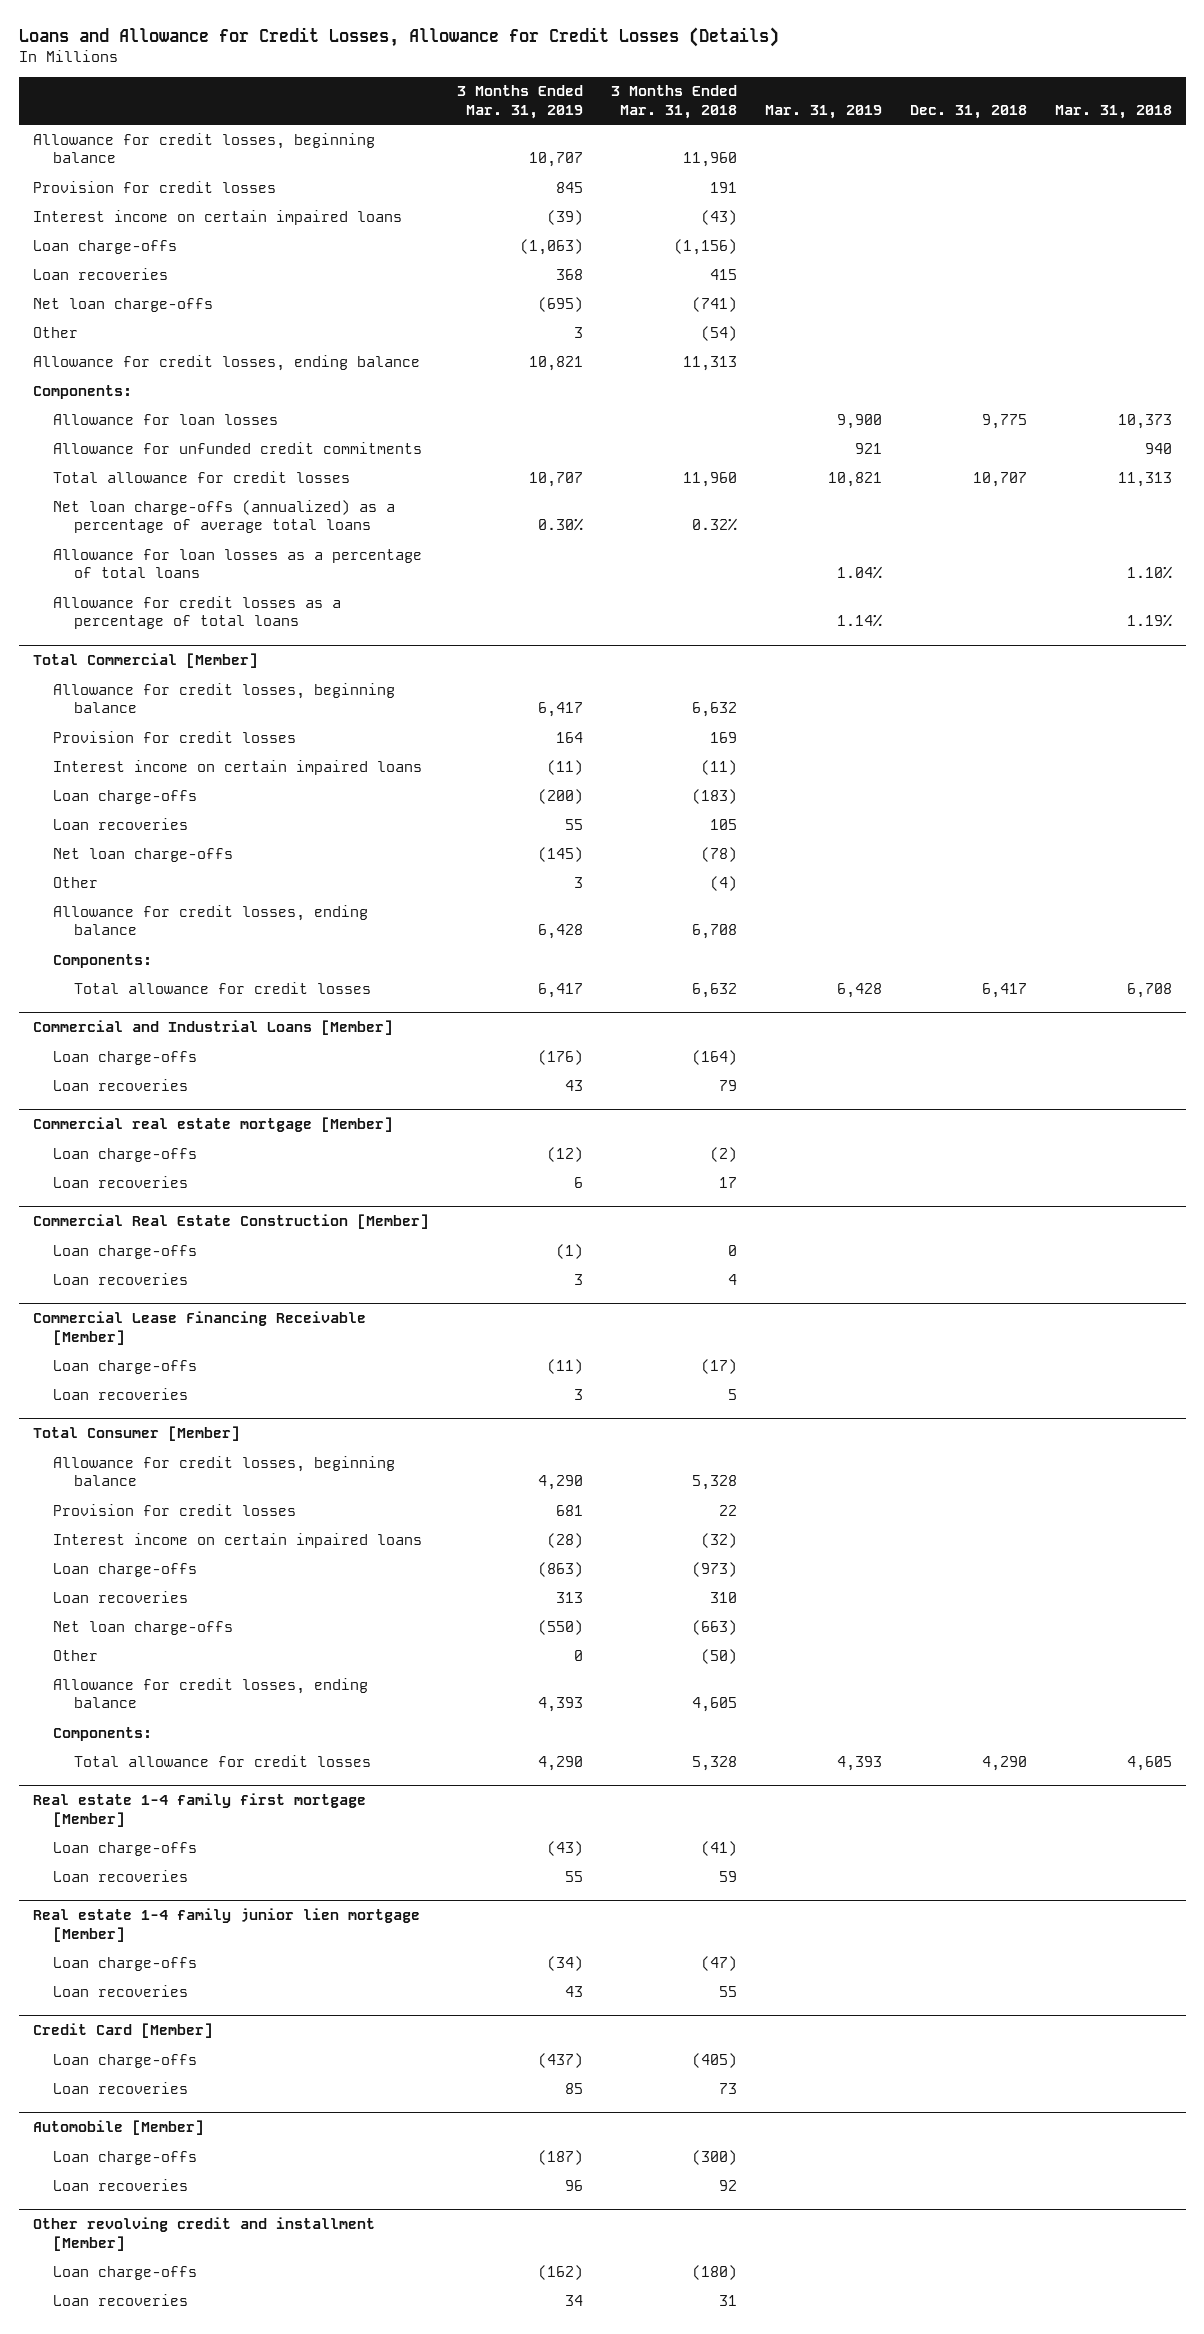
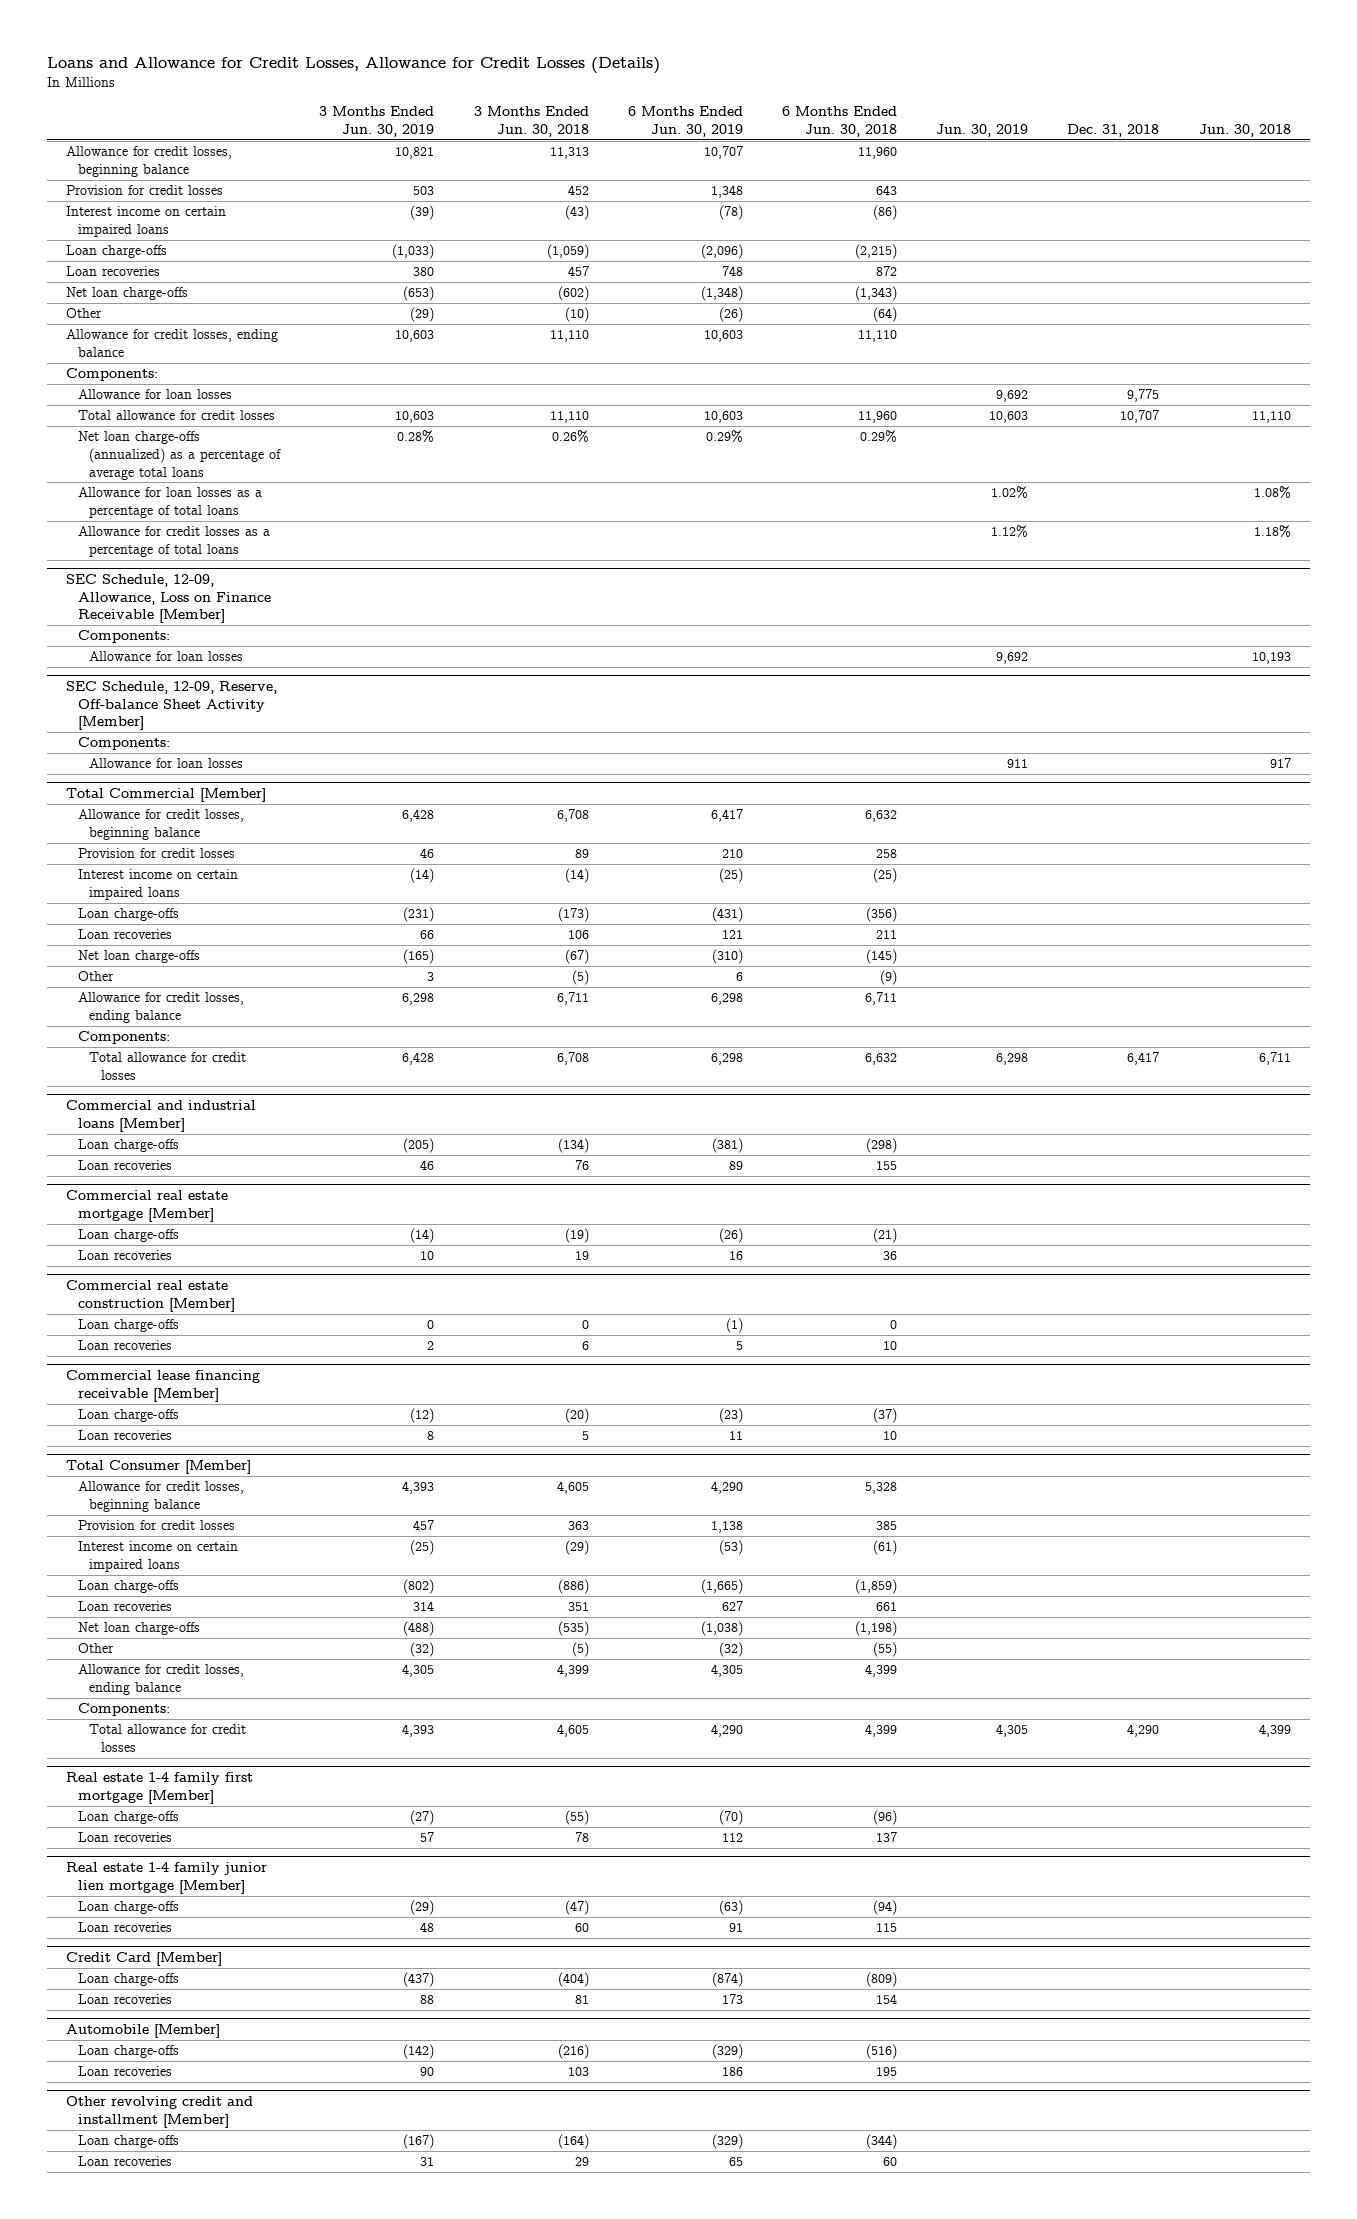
[456,85,583,119] 3 Months Ended Mar. 31, 2019 -> none
[610,85,737,119] 3 Months Ended Mar. 31, 2018 -> none
[764,104,882,119] Mar. 31, 2019 -> none
[1054,104,1172,119] Mar. 31, 2018 -> none
none -> [319,106,435,137] 3 Months Ended Jun. 30, 2019
none -> [473,106,589,137] 3 Months Ended Jun. 30, 2018
none -> [627,106,743,137] 6 Months Ended Jun. 30, 2019
none -> [782,106,898,137] 6 Months Ended Jun. 30, 2018
none -> [936,123,1029,137] Jun. 30, 2019
none -> [1198,123,1291,137] Jun. 30, 2018
[53,441,423,454] Allowance for unfunded credit commitments -> none
none -> [66,574,271,624] SEC Schedule, 12-09, Allowance, Loss on Finance Receivable [Member]
none -> [77,630,170,644] Components:
none -> [89,651,244,662] Allowance for loan losses
none -> [66,681,278,731] SEC Schedule, 12-09, Reserve, Off-balance Sheet Activity [Member]
none -> [77,737,170,751] Components:
none -> [89,758,244,769] Allowance for loan losses
[32,1020,393,1036] Commercial and Industrial Loans [Member] -> [66,1100,257,1132] Commercial and industrial loans [Member]
[32,1214,429,1230] Commercial Real Estate Construction [Member] -> [66,1280,235,1312] Commercial real estate construction [Member]
[32,1311,366,1345] Commercial Lease Financing Receivable [Member] -> [66,1370,261,1402] Commercial lease financing receivable [Member]

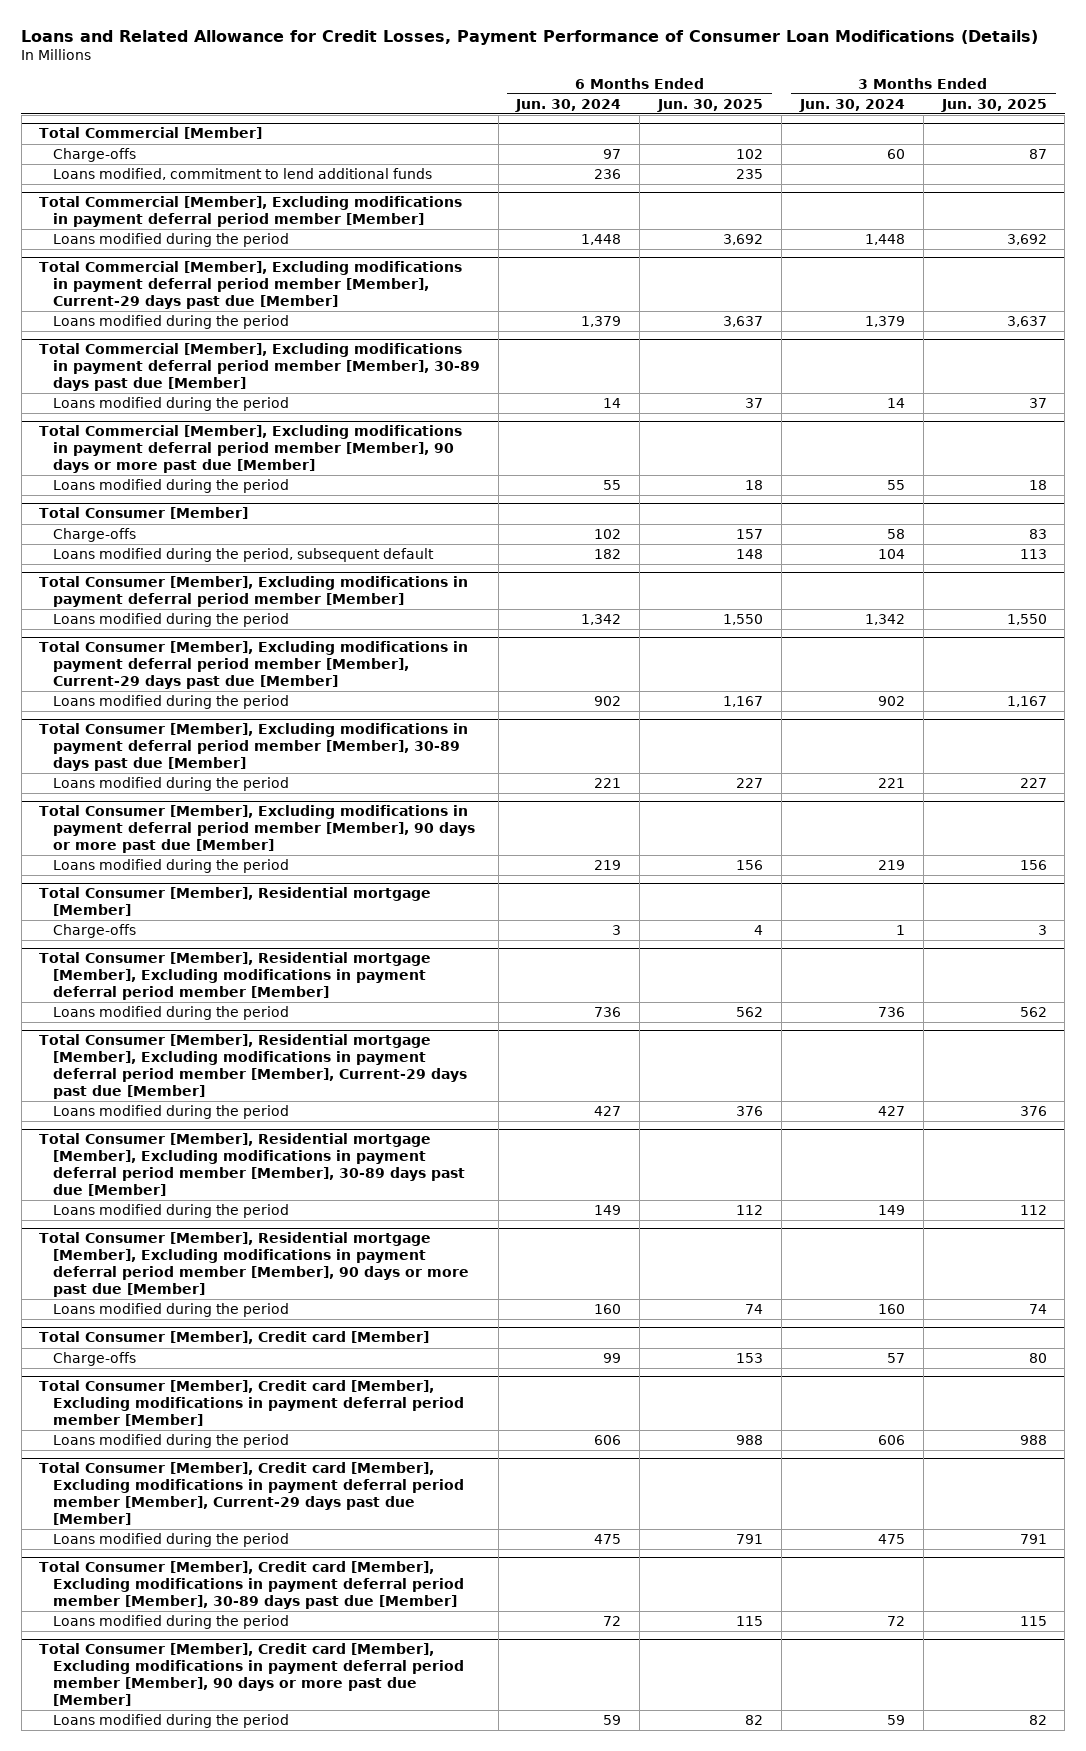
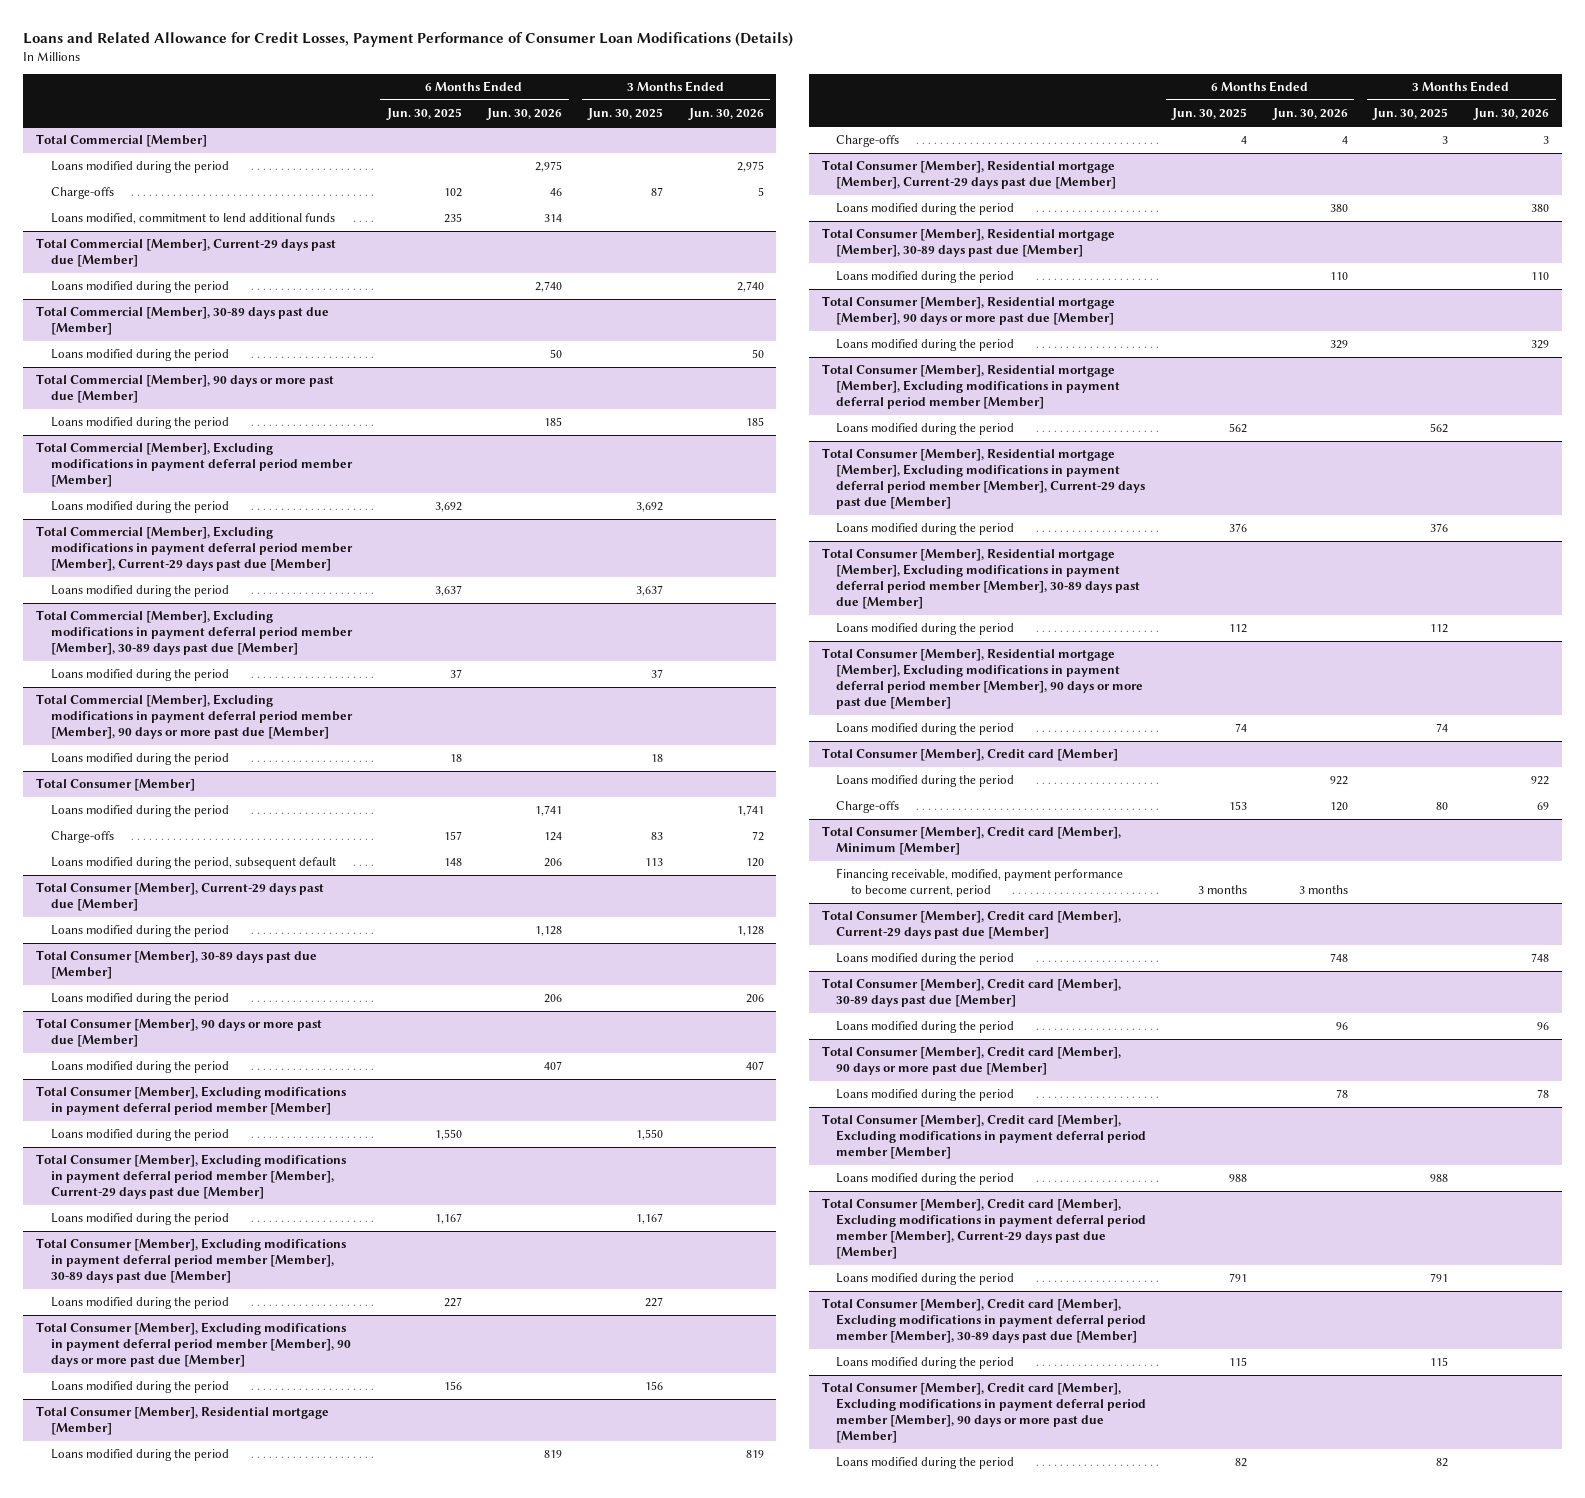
[515,98,622,112] Jun. 30, 2024 -> none
[798,98,905,112] Jun. 30, 2024 -> none
none -> [486,108,563,121] Jun. 30, 2026
none -> [687,108,764,121] Jun. 30, 2026
none -> [50,161,229,174] Loans modified during the period
none -> [36,238,337,268] Total Commercial [Member], Current-29 days past due [Member]
none -> [50,281,229,294] Loans modified during the period
none -> [36,306,330,336] Total Commercial [Member], 30-89 days past due [Member]
none -> [50,349,229,362] Loans modified during the period
none -> [36,374,335,404] Total Commercial [Member], 90 days or more past due [Member]
none -> [50,417,229,430] Loans modified during the period
none -> [50,805,229,818] Loans modified during the period
none -> [36,882,325,912] Total Consumer [Member], Current-29 days past due [Member]
none -> [50,925,229,938] Loans modified during the period
none -> [36,950,318,980] Total Consumer [Member], 30-89 days past due [Member]
none -> [50,993,229,1006] Loans modified during the period
none -> [36,1018,323,1048] Total Consumer [Member], 90 days or more past due [Member]
none -> [50,1061,229,1074] Loans modified during the period
none -> [50,1449,229,1462] Loans modified during the period
none -> [821,160,1117,190] Total Consumer [Member], Residential mortgage [Member], Current-29 days past due [Member]
none -> [836,203,1015,216] Loans modified during the period
none -> [821,228,1115,258] Total Consumer [Member], Residential mortgage [Member], 30-89 days past due [Member]
none -> [836,271,1015,284] Loans modified during the period
none -> [821,296,1115,326] Total Consumer [Member], Residential mortgage [Member], 90 days or more past due [Member]
none -> [836,339,1015,352] Loans modified during the period
none -> [836,775,1015,788] Loans modified during the period
none -> [821,826,1121,856] Total Consumer [Member], Credit card [Member], Minimum [Member]
none -> [836,868,1124,898] Financing receivable, modified, payment performance to become current, period
none -> [821,910,1121,940] Total Consumer [Member], Credit card [Member], Current-29 days past due [Member]
none -> [836,953,1015,966] Loans modified during the period
none -> [821,978,1121,1008] Total Consumer [Member], Credit card [Member], 30-89 days past due [Member]
none -> [836,1021,1015,1034] Loans modified during the period
none -> [821,1046,1121,1076] Total Consumer [Member], Credit card [Member], 90 days or more past due [Member]
none -> [836,1089,1015,1102] Loans modified during the period

